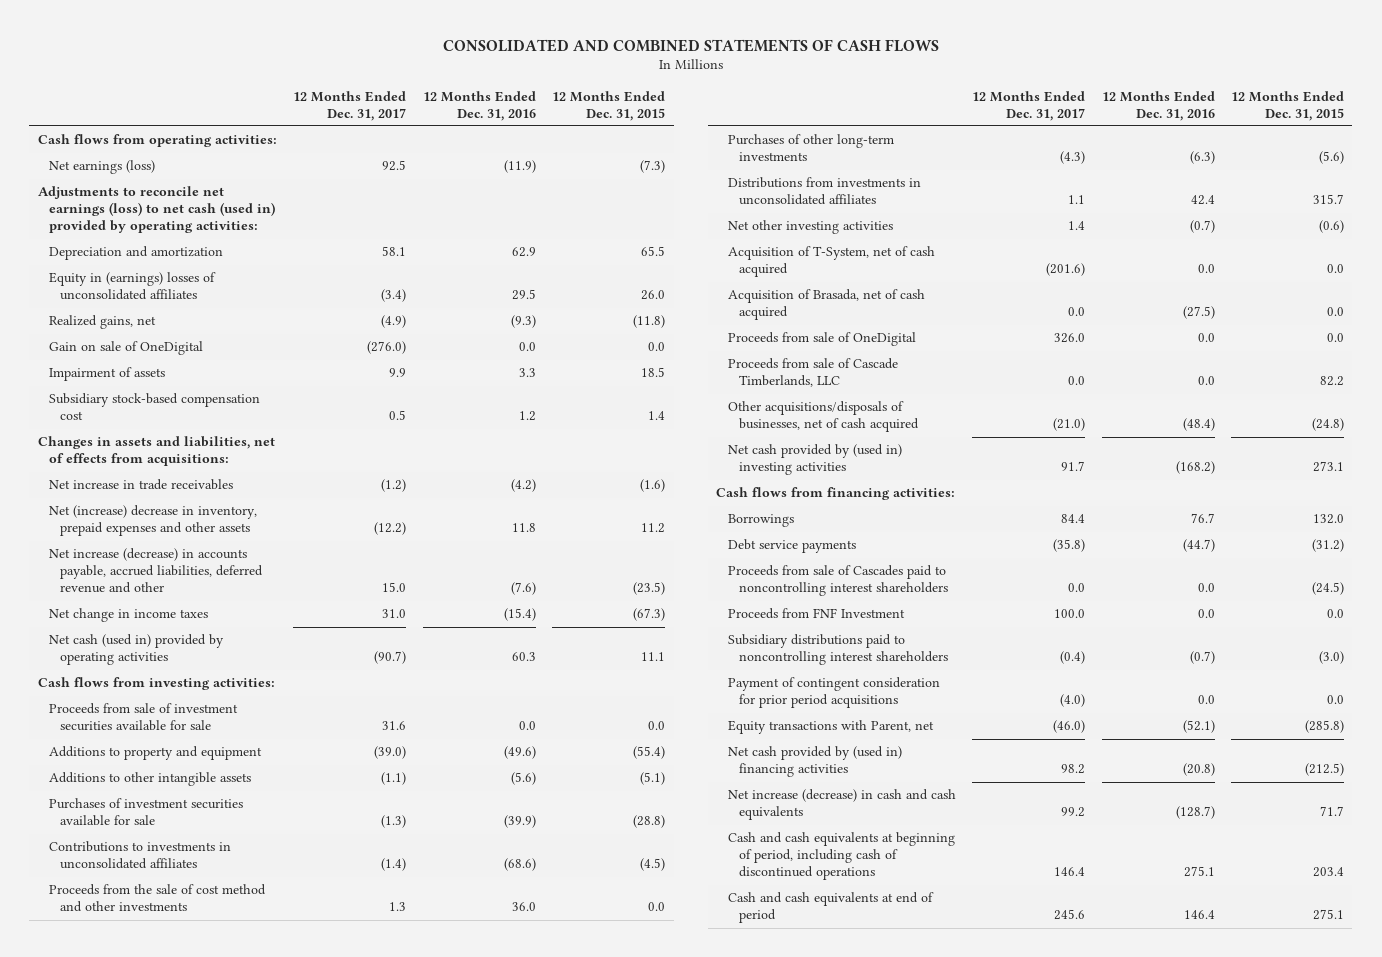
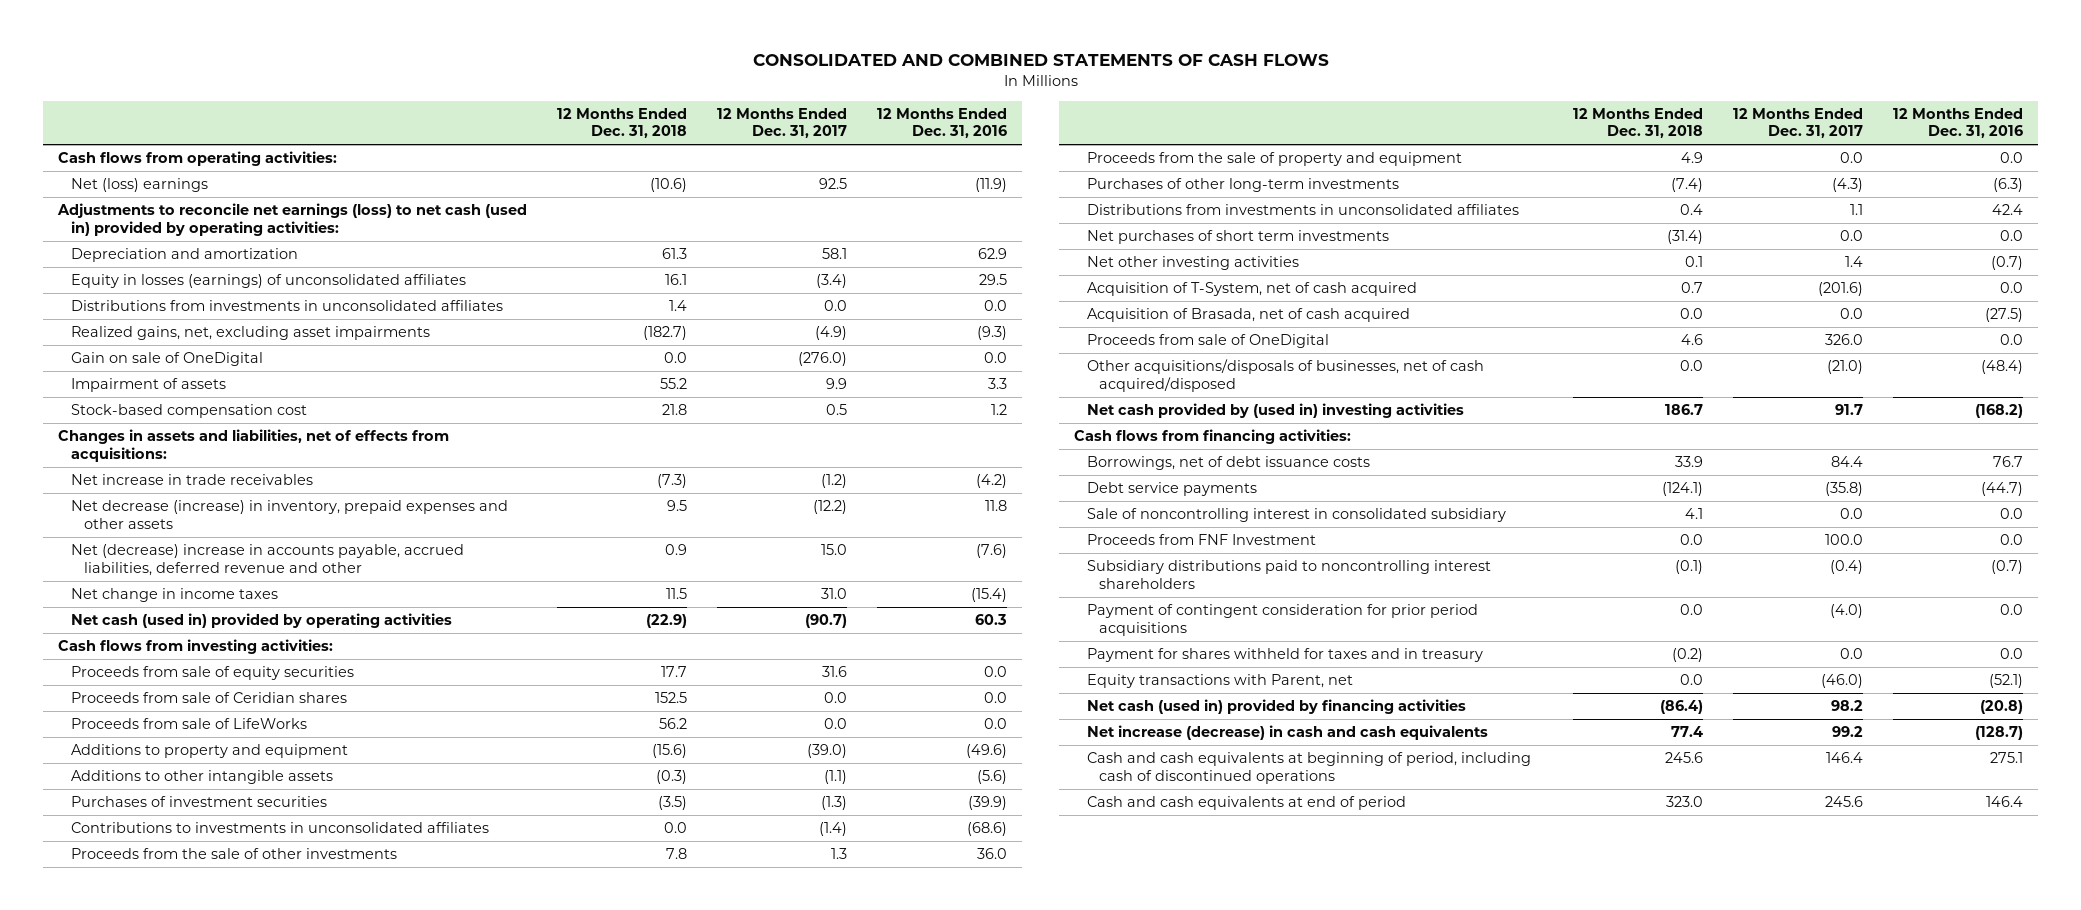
[552,90,666,121] 12 Months Ended Dec. 31, 2015 -> none
none -> [557,108,688,139] 12 Months Ended Dec. 31, 2018
[48,160,155,175] Net earnings (loss) -> [71,178,209,193] Net (loss) earnings
[48,272,216,301] Equity in (earnings) losses of unconsolidated affiliates -> [71,274,467,289] Equity in losses (earnings) of unconsolidated affiliates
none -> [71,300,504,312] Distributions from investments in unconsolidated affiliates
[48,315,156,330] Realized gains, net -> [71,326,431,341] Realized gains, net, excluding asset impairments
[48,393,260,421] Subsidiary stock-based compensation cost -> [71,404,308,419] Stock-based compensation cost
[48,505,257,537] Net (increase) decrease in inventory, prepaid expenses and other assets -> [71,500,509,529] Net decrease (increase) in inventory, prepaid expenses and other assets
[48,548,264,594] Net increase (decrease) in accounts payable, accrued liabilities, deferred revenue and other -> [71,544,465,576] Net (decrease) increase in accounts payable, accrued liabilities, deferred revenue and other
[48,703,238,732] Proceeds from sale of investment securities available for sale -> [71,666,355,681] Proceeds from sale of equity securities
none -> [71,692,348,704] Proceeds from sale of Ceridian shares
none -> [71,718,308,730] Proceeds from sale of LifeWorks
[48,798,243,827] Purchases of investment securities available for sale -> [71,796,328,808] Purchases of investment securities
[48,884,266,913] Proceeds from the sale of cost method and other investments -> [71,848,398,860] Proceeds from the sale of other investments
none -> [1086,152,1462,167] Proceeds from the sale of property and equipment
none -> [1086,230,1389,245] Net purchases of short term investments
[727,358,898,388] Proceeds from sale of Cascade Timberlands, LLC -> none
[727,401,919,433] Other acquisitions/disposals of businesses, net of cash acquired -> [1086,359,1484,392] Other acquisitions/disposals of businesses, net of cash acquired/disposed
[727,514,794,528] Borrowings -> [1086,456,1370,471] Borrowings, net of debt issuance costs
[727,565,948,597] Proceeds from sale of Cascades paid to noncontrolling interest shareholders -> none
none -> [1086,508,1506,523] Sale of noncontrolling interest in consolidated subsidiary
none -> [1086,648,1483,663] Payment for shares withheld for taxes and in treasury
[727,746,902,778] Net cash provided by (used in) financing activities -> [1086,699,1466,715] Net cash (used in) provided by financing activities

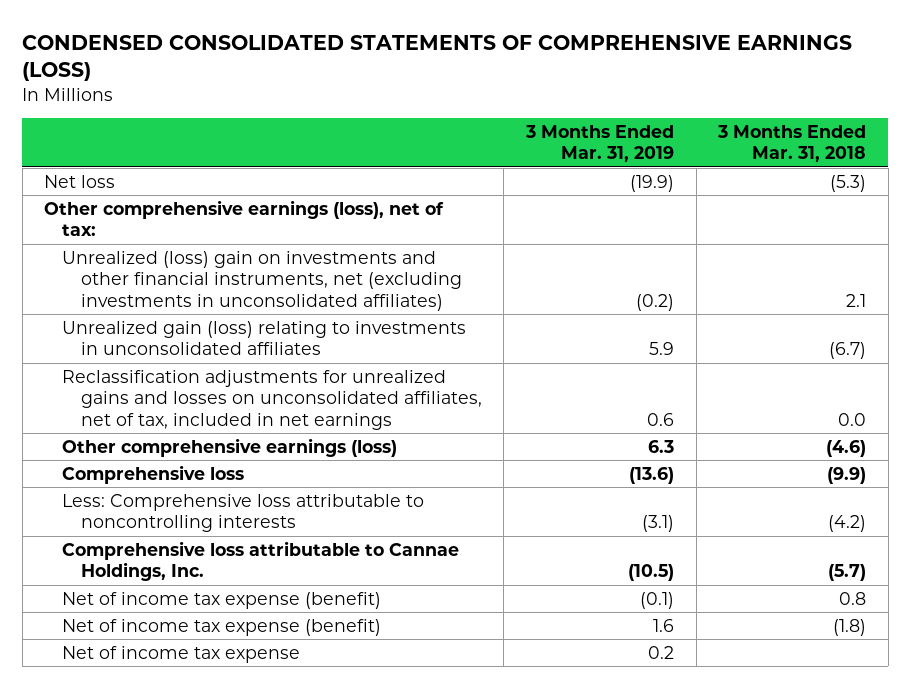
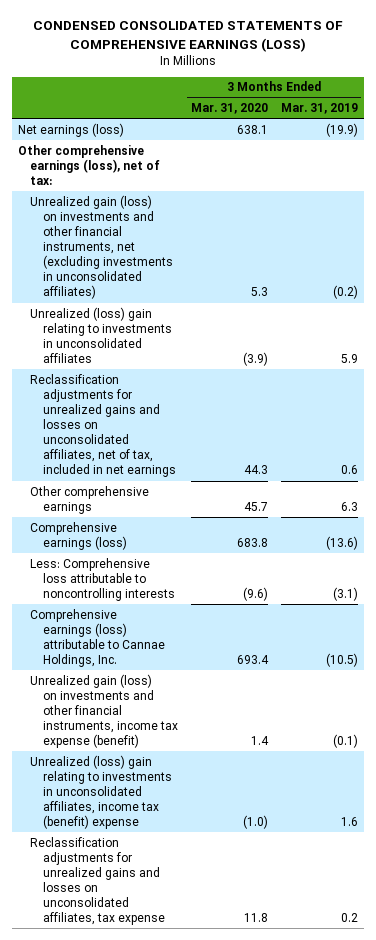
[717,125,867,163] 3 Months Ended Mar. 31, 2018 -> none
none -> [190,103,268,115] Mar. 31, 2020
[44,174,116,188] Net loss -> [18,122,125,137] Net earnings (loss)
[62,250,462,311] Unrealized (loss) gain on investments and other financial instruments, net (excluding investments in unconsolidated affiliates) -> [30,194,173,300] Unrealized gain (loss) on investments and other financial instruments, net (excluding investments in unconsolidated affiliates)
[62,320,467,356] Unrealized gain (loss) relating to investments in unconsolidated affiliates -> [30,306,172,364] Unrealized (loss) gain relating to investments in unconsolidated affiliates
[62,437,398,457] Other comprehensive earnings (loss) -> [30,485,150,514] Other comprehensive earnings
[62,464,245,484] Comprehensive loss -> [30,521,127,550] Comprehensive earnings (loss)
[62,645,301,663] Net of income tax expense -> none
[62,540,460,582] Comprehensive loss attributable to Cannae Holdings, Inc. -> [30,608,165,668] Comprehensive earnings (loss) attributable to Cannae Holdings, Inc.
[62,591,382,609] Net of income tax expense (benefit) -> [30,673,178,749] Unrealized gain (loss) on investments and other financial instruments, income tax expense (benefit)
[62,618,382,636] Net of income tax expense (benefit) -> [30,754,172,830] Unrealized (loss) gain relating to investments in unconsolidated affiliates, income tax (benefit) expense
none -> [30,836,165,926] Reclassification adjustments for unrealized gains and losses on unconsolidated affiliates, tax expense

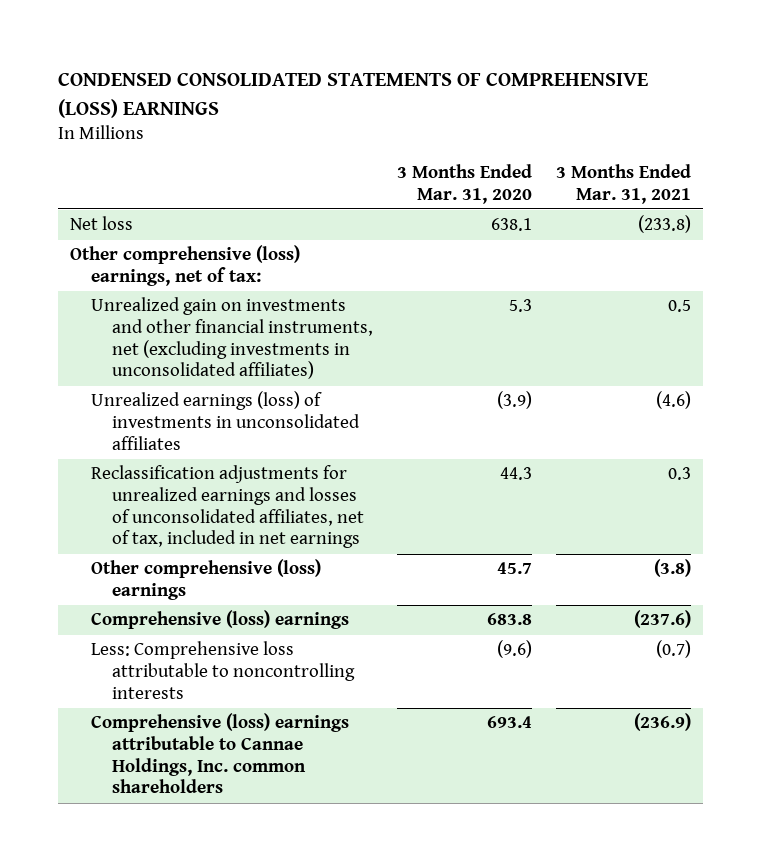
[32,21,343,52] CONDENSED CONSOLIDATED STATEMENTS OF COMPREHENSIVE EARNINGS (LOSS) -> [57,73,648,118] CONDENSED CONSOLIDATED STATEMENTS OF COMPREHENSIVE (LOSS) EARNINGS
[280,103,358,115] Mar. 31, 2019 -> none
none -> [556,164,692,204] 3 Months Ended Mar. 31, 2021
[18,122,125,137] Net earnings (loss) -> [69,216,133,231] Net loss
[18,144,161,185] Other comprehensive earnings (loss), net of tax: -> [69,245,300,287] Other comprehensive (loss) earnings, net of tax:
[30,194,173,300] Unrealized gain (loss) on investments and other financial instruments, net (excluding investments in unconsolidated affiliates) -> [91,297,374,380] Unrealized gain on investments and other financial instruments, net (excluding investments in unconsolidated affiliates)
[30,306,172,364] Unrealized (loss) gain relating to investments in unconsolidated affiliates -> [91,391,361,450] Unrealized earnings (loss) of investments in unconsolidated affiliates
[30,373,176,478] Reclassification adjustments for unrealized gains and losses on unconsolidated affiliates, net of tax, included in net earnings -> [91,465,365,549] Reclassification adjustments for unrealized earnings and losses of unconsolidated affiliates, net of tax, included in net earnings
[30,485,150,514] Other comprehensive earnings -> [91,559,322,601] Other comprehensive (loss) earnings
[30,521,127,550] Comprehensive earnings (loss) -> [91,610,350,630] Comprehensive (loss) earnings
[30,673,178,749] Unrealized gain (loss) on investments and other financial instruments, income tax expense (benefit) -> none
[30,754,172,830] Unrealized (loss) gain relating to investments in unconsolidated affiliates, income tax (benefit) expense -> none
[30,836,165,926] Reclassification adjustments for unrealized gains and losses on unconsolidated affiliates, tax expense -> none
[30,608,165,668] Comprehensive earnings (loss) attributable to Cannae Holdings, Inc. -> [91,713,350,794] Comprehensive (loss) earnings attributable to Cannae Holdings, Inc. common shareholders

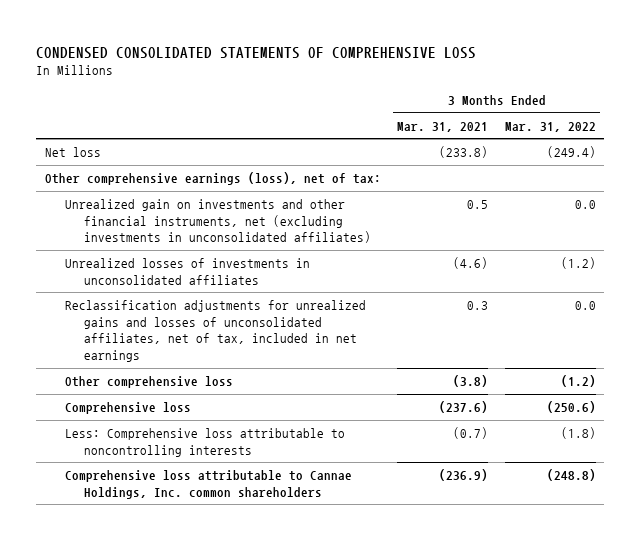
[57,73,648,118] CONDENSED CONSOLIDATED STATEMENTS OF COMPREHENSIVE (LOSS) EARNINGS -> [36,46,477,59] CONDENSED CONSOLIDATED STATEMENTS OF COMPREHENSIVE LOSS
[397,164,533,204] 3 Months Ended Mar. 31, 2020 -> none
none -> [505,121,597,132] Mar. 31, 2022
[69,245,300,287] Other comprehensive (loss) earnings, net of tax: -> [44,172,381,186] Other comprehensive earnings (loss), net of tax:
[91,391,361,450] Unrealized earnings (loss) of investments in unconsolidated affiliates -> [64,258,310,285] Unrealized losses of investments in unconsolidated affiliates
[91,465,365,549] Reclassification adjustments for unrealized earnings and losses of unconsolidated affiliates, net of tax, included in net earnings -> [64,300,366,362] Reclassification adjustments for unrealized gains and losses of unconsolidated affiliates, net of tax, included in net earnings
[91,559,322,601] Other comprehensive (loss) earnings -> [64,376,233,389] Other comprehensive loss
[91,610,350,630] Comprehensive (loss) earnings -> [64,402,191,415] Comprehensive loss
[91,713,350,794] Comprehensive (loss) earnings attributable to Cannae Holdings, Inc. common shareholders -> [64,470,352,499] Comprehensive loss attributable to Cannae Holdings, Inc. common shareholders

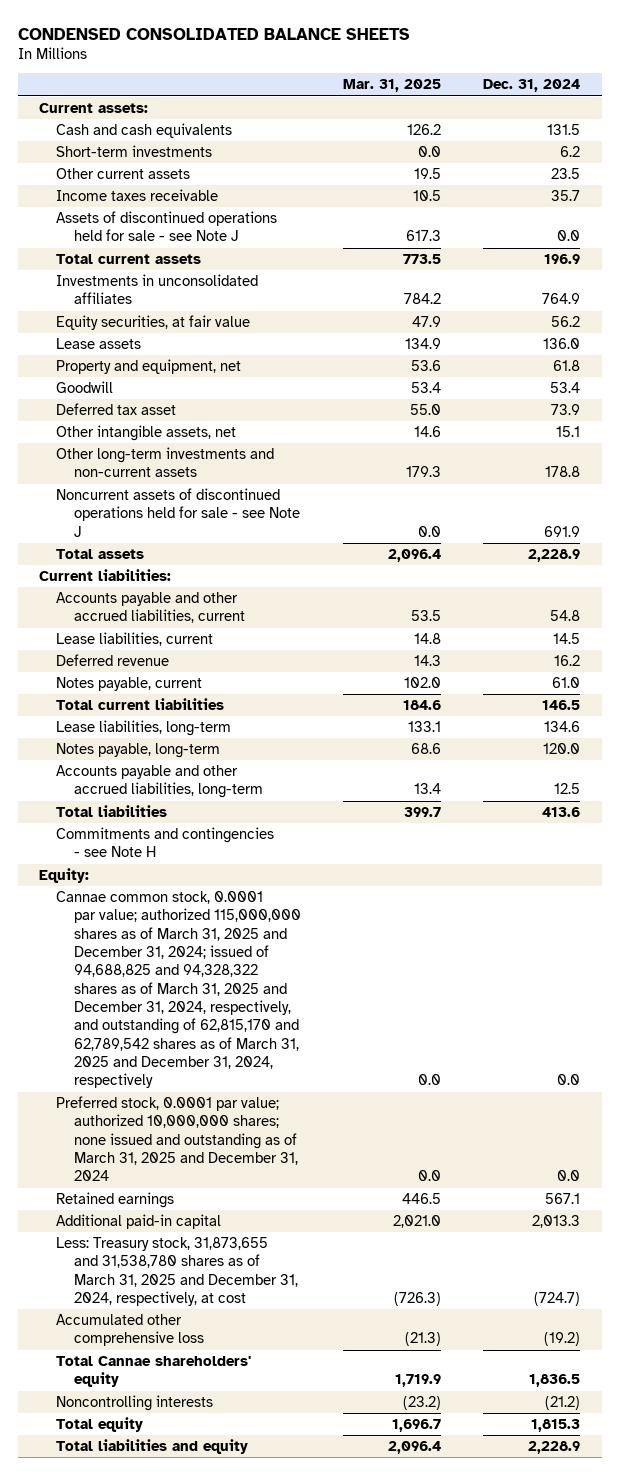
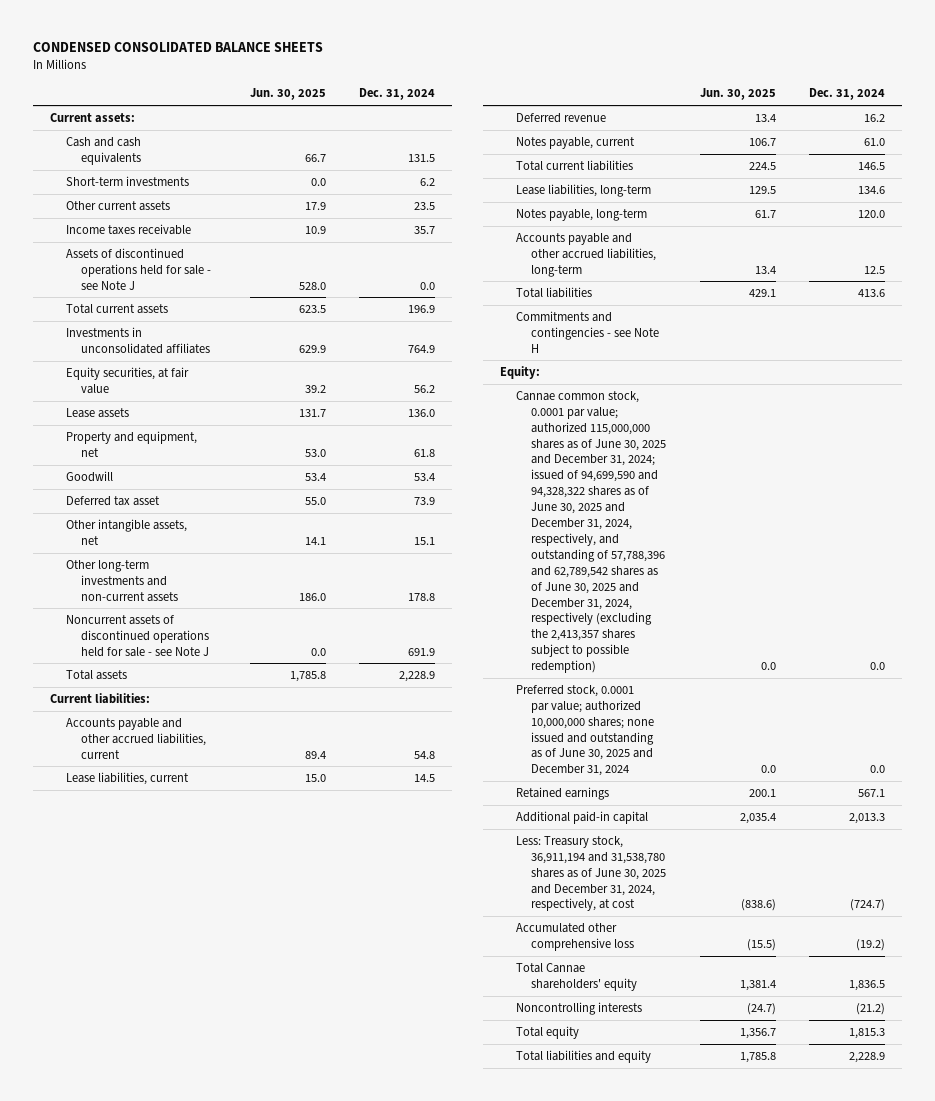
[343,79,442,93] Mar. 31, 2025 -> none
none -> [249,88,326,101] Jun. 30, 2025
[56,890,301,1089] Cannae common stock, 0.0001 par value; authorized 115,000,000 shares as of March 31, 2025 and December 31, 2024; issued of 94,688,825 and 94,328,322 shares as of March 31, 2025 and December 31, 2024, respectively, and outstanding of 62,815,170 and 62,789,542 shares as of March 31, 2025 and December 31, 2024, respectively -> [515,390,666,674] Cannae common stock, 0.0001 par value; authorized 115,000,000 shares as of June 30, 2025 and December 31, 2024; issued of 94,699,590 and 94,328,322 shares as of June 30, 2025 and December 31, 2024, respectively, and outstanding of 57,788,396 and 62,789,542 shares as of June 30, 2025 and December 31, 2024, respectively (excluding the 2,413,357 shares subject to possible redemption)
[56,1095,298,1182] Preferred stock, 0.0001 par value; authorized 10,000,000 shares; none issued and outstanding as of March 31, 2025 and December 31, 2024 -> [515,684,654,777] Preferred stock, 0.0001 par value; authorized 10,000,000 shares; none issued and outstanding as of June 30, 2025 and December 31, 2024
[56,1236,298,1306] Less: Treasury stock, 31,873,655 and 31,538,780 shares as of March 31, 2025 and December 31, 2024, respectively, at cost -> [515,835,666,912] Less: Treasury stock, 36,911,194 and 31,538,780 shares as of June 30, 2025 and December 31, 2024, respectively, at cost

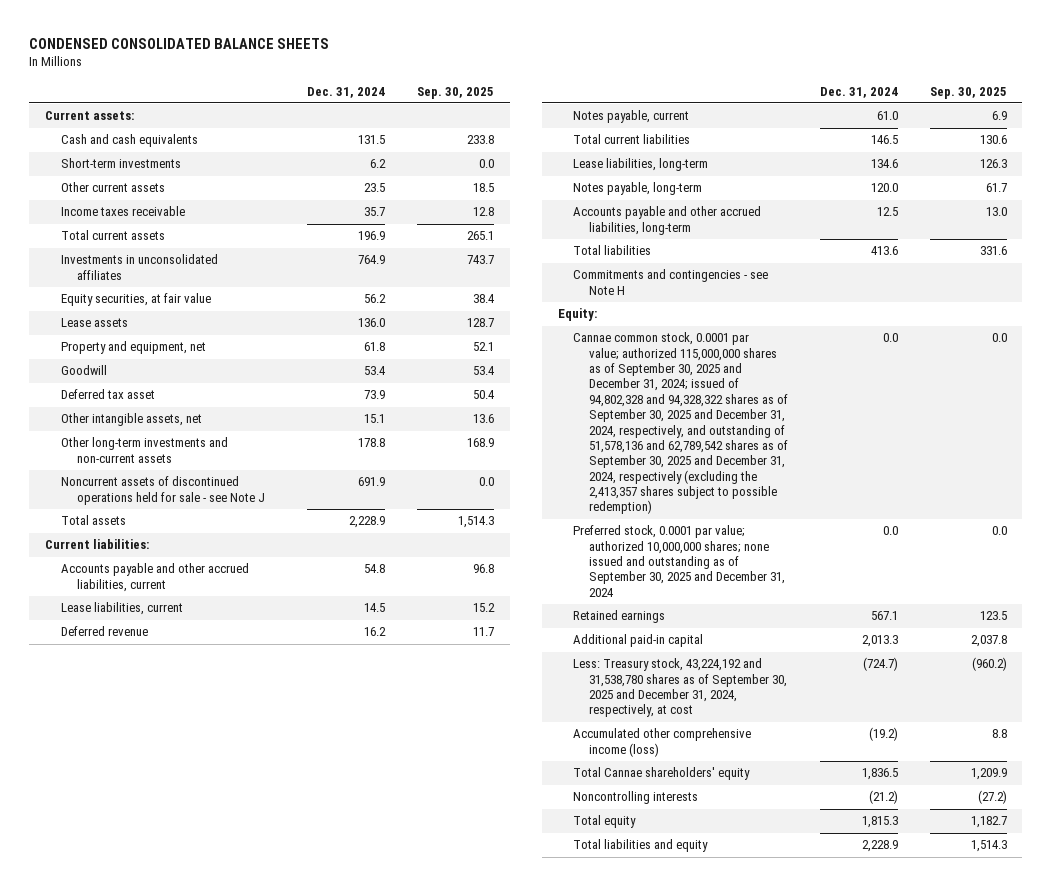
[249,88,326,101] Jun. 30, 2025 -> none
none -> [416,86,494,99] Sep. 30, 2025
[65,247,212,290] Assets of discontinued operations held for sale - see Note J -> none
[515,390,666,674] Cannae common stock, 0.0001 par value; authorized 115,000,000 shares as of June 30, 2025 and December 31, 2024; issued of 94,699,590 and 94,328,322 shares as of June 30, 2025 and December 31, 2024, respectively, and outstanding of 57,788,396 and 62,789,542 shares as of June 30, 2025 and December 31, 2024, respectively (excluding the 2,413,357 shares subject to possible redemption) -> [573,332,789,515] Cannae common stock, 0.0001 par value; authorized 115,000,000 shares as of September 30, 2025 and December 31, 2024; issued of 94,802,328 and 94,328,322 shares as of September 30, 2025 and December 31, 2024, respectively, and outstanding of 51,578,136 and 62,789,542 shares as of September 30, 2025 and December 31, 2024, respectively (excluding the 2,413,357 shares subject to possible redemption)
[515,684,654,777] Preferred stock, 0.0001 par value; authorized 10,000,000 shares; none issued and outstanding as of June 30, 2025 and December 31, 2024 -> [573,525,786,597] Preferred stock, 0.0001 par value; authorized 10,000,000 shares; none issued and outstanding as of September 30, 2025 and December 31, 2024
[515,835,666,912] Less: Treasury stock, 36,911,194 and 31,538,780 shares as of June 30, 2025 and December 31, 2024, respectively, at cost -> [573,658,788,718] Less: Treasury stock, 43,224,192 and 31,538,780 shares as of September 30, 2025 and December 31, 2024, respectively, at cost
[515,922,634,951] Accumulated other comprehensive loss -> [573,728,752,757] Accumulated other comprehensive income (loss)

